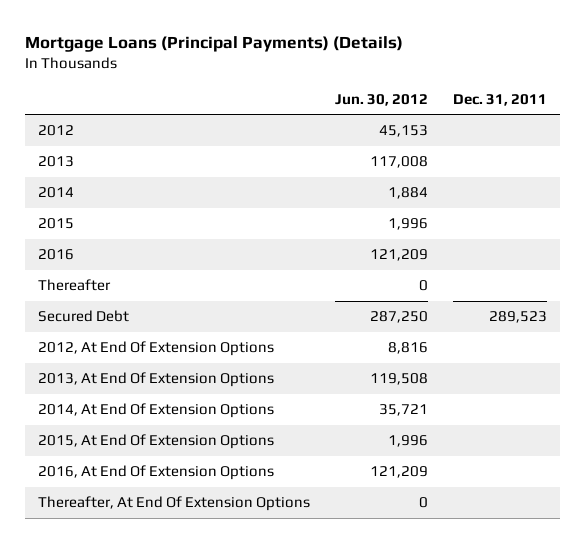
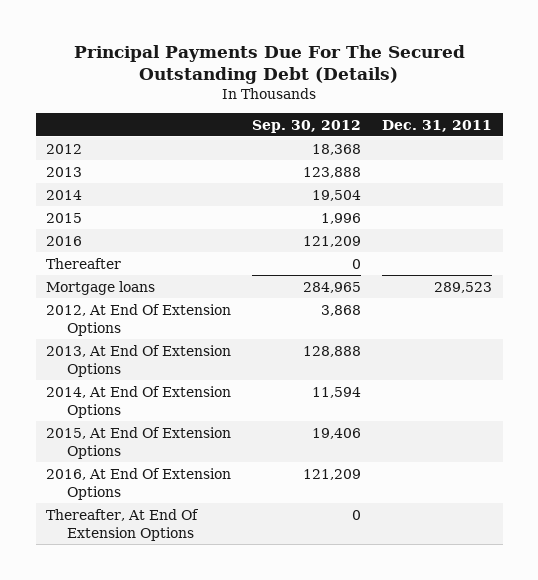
[24,36,403,53] Mortgage Loans (Principal Payments) (Details) -> [74,44,466,84] Principal Payments Due For The Secured Outstanding Debt (Details)
[335,93,429,106] Jun. 30, 2012 -> none
none -> [252,119,362,133] Sep. 30, 2012
[37,310,129,323] Secured Debt -> [46,280,156,295] Mortgage loans

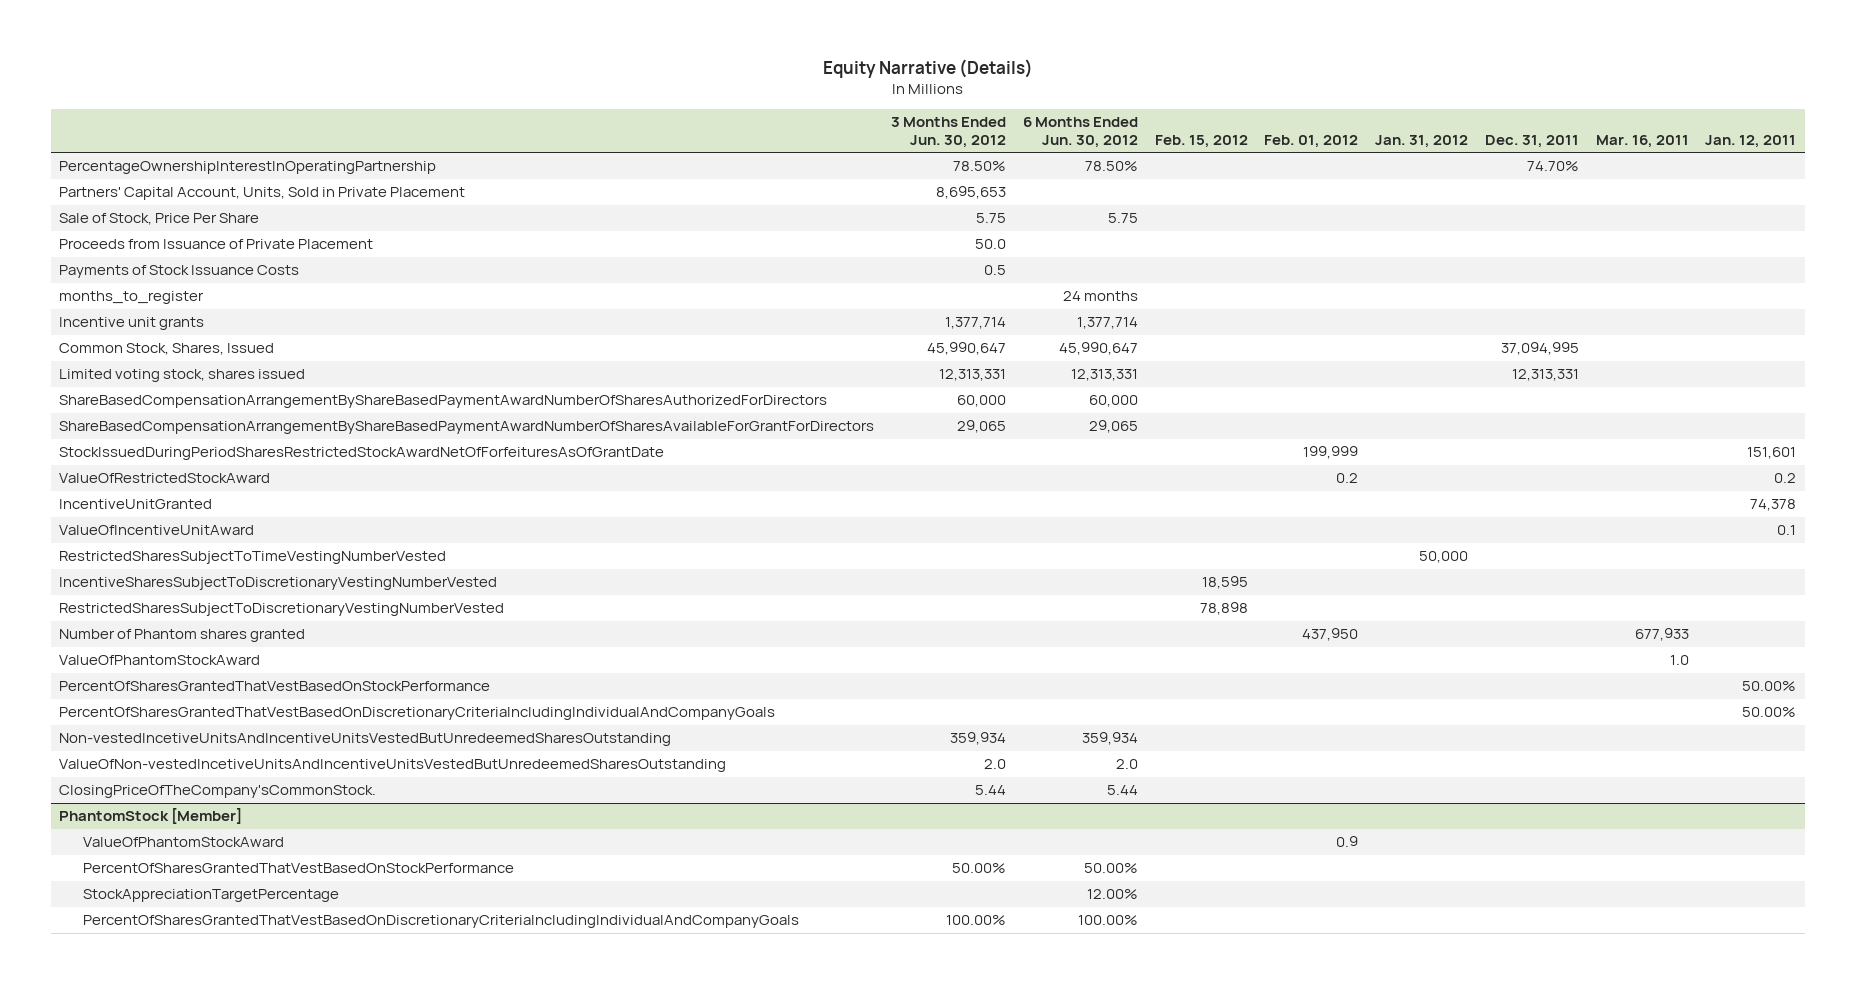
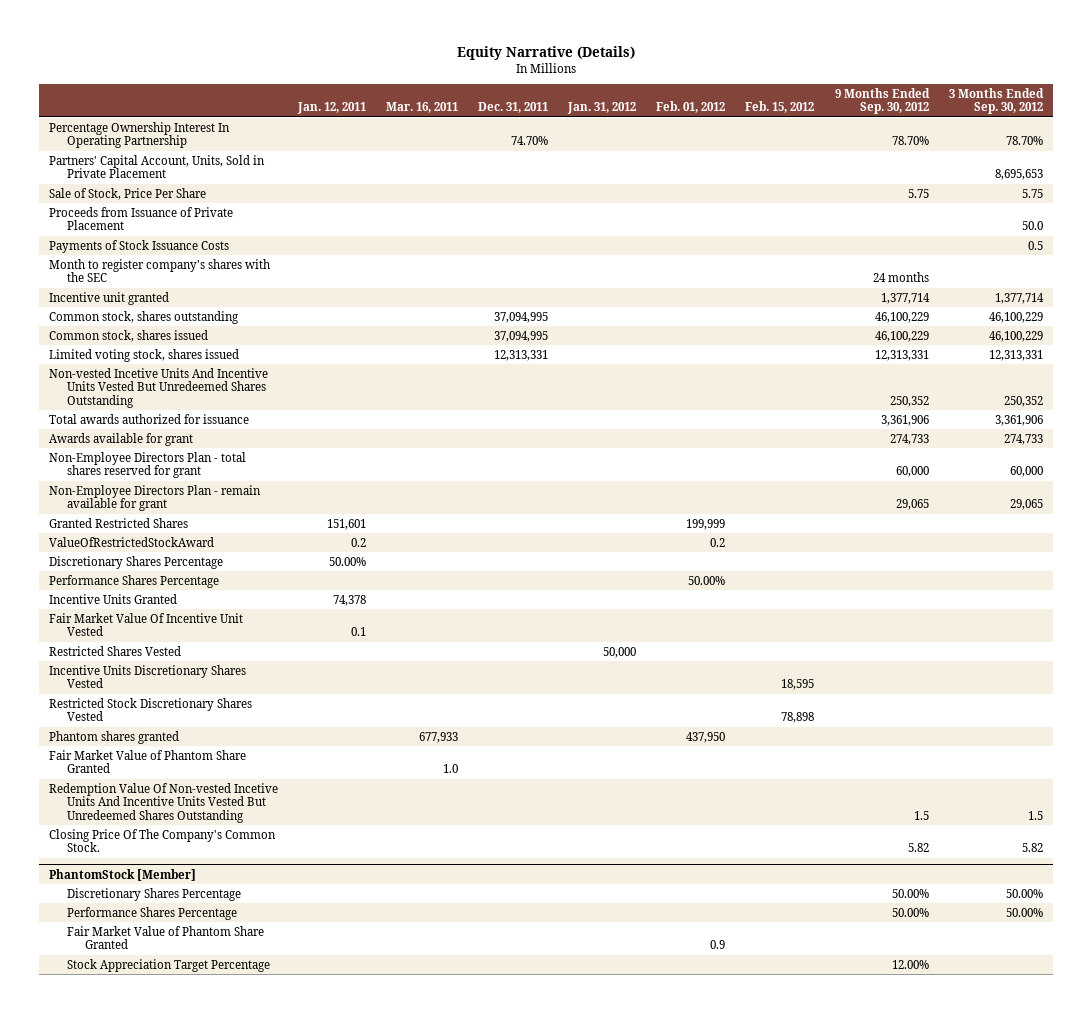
[891,116,1007,148] 3 Months Ended Jun. 30, 2012 -> none
[1022,116,1138,148] 6 Months Ended Jun. 30, 2012 -> none
none -> [834,88,930,115] 9 Months Ended Sep. 30, 2012
none -> [948,88,1044,115] 3 Months Ended Sep. 30, 2012
[59,161,437,175] PercentageOwnershipInterestInOperatingPartnership -> [49,121,231,149] Percentage Ownership Interest In Operating Partnership
[59,291,205,305] months_to_register -> [49,258,271,283] Month to register company's shares with the SEC
[59,317,205,331] Incentive unit grants -> [49,291,170,305] Incentive unit granted
none -> [49,310,240,324] Common stock, shares outstanding
[59,343,275,356] Common Stock, Shares, Issued -> [49,329,209,342] Common stock, shares issued
none -> [49,367,269,408] Non-vested Incetive Units And Incentive Units Vested But Unredeemed Shares Outstanding
none -> [49,413,250,424] Total awards authorized for issuance
none -> [49,432,194,446] Awards available for grant
[59,395,828,409] ShareBasedCompensationArrangementByShareBasedPaymentAwardNumberOfSharesAuthorizedForDirectors -> [49,451,247,479] Non-Employee Directors Plan - total shares reserved for grant
[59,421,875,435] ShareBasedCompensationArrangementByShareBasedPaymentAwardNumberOfSharesAvailableForGrantForDirectors -> [49,484,262,512] Non-Employee Directors Plan - remain available for grant
[59,447,665,461] StockIssuedDuringPeriodSharesRestrictedStockAwardNetOfForfeituresAsOfGrantDate -> [49,517,189,528] Granted Restricted Shares
[59,681,491,692] PercentOfSharesGrantedThatVestBasedOnStockPerformance -> none
[59,707,776,721] PercentOfSharesGrantedThatVestBasedOnDiscretionaryCriteriaIncludingIndividualAndCompanyGoals -> none
[59,733,672,747] Non-vestedIncetiveUnitsAndIncentiveUnitsVestedButUnredeemedSharesOutstanding -> none
none -> [49,555,224,569] Discretionary Shares Percentage
none -> [49,574,220,588] Performance Shares Percentage
[59,499,213,510] IncentiveUnitGranted -> [49,593,178,604] Incentive Units Granted
[59,525,255,536] ValueOfIncentiveUnitAward -> [49,612,244,637] Fair Market Value Of Incentive Unit Vested
[59,551,447,565] RestrictedSharesSubjectToTimeVestingNumberVested -> [49,645,182,656] Restricted Shares Vested
[59,577,498,591] IncentiveSharesSubjectToDiscretionaryVestingNumberVested -> [49,664,247,689] Incentive Units Discretionary Shares Vested
[59,603,505,617] RestrictedSharesSubjectToDiscretionaryVestingNumberVested -> [49,697,253,722] Restricted Stock Discretionary Shares Vested
[59,629,306,643] Number of Phantom shares granted -> [49,730,180,744] Phantom shares granted
[59,655,261,666] ValueOfPhantomStockAward -> [49,749,247,774] Fair Market Value of Phantom Share Granted
[59,759,727,773] ValueOfNon-vestedIncetiveUnitsAndIncentiveUnitsVestedButUnredeemedSharesOutstanding -> [49,782,279,823] Redemption Value Of Non-vested Incetive Units And Incentive Units Vested But Unredeemed Shares Outstanding
[59,785,377,799] ClosingPriceOfTheCompany'sCommonStock. -> [49,828,277,853] Closing Price Of The Company's Common Stock.
[82,863,514,874] PercentOfSharesGrantedThatVestBasedOnStockPerformance -> none
[82,915,799,929] PercentOfSharesGrantedThatVestBasedOnDiscretionaryCriteriaIncludingIndividualAndCompanyGoals -> none
none -> [67,887,242,901] Discretionary Shares Percentage
none -> [67,906,238,920] Performance Shares Percentage
[82,837,284,848] ValueOfPhantomStockAward -> [67,925,265,950] Fair Market Value of Phantom Share Granted
[82,889,339,903] StockAppreciationTargetPercentage -> [67,958,271,972] Stock Appreciation Target Percentage

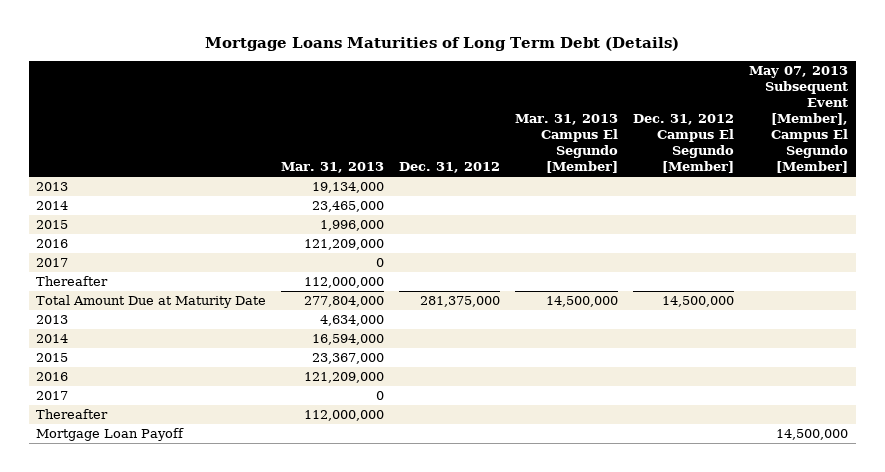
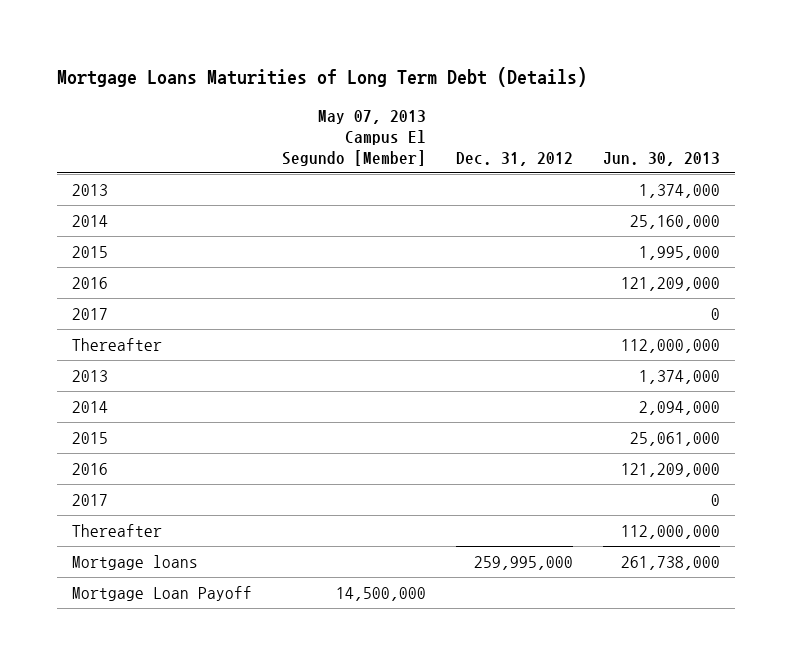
[281,162,385,174] Mar. 31, 2013 -> none
[515,114,619,174] Mar. 31, 2013 Campus El Segundo [Member] -> none
[633,114,735,174] Dec. 31, 2012 Campus El Segundo [Member] -> none
[749,65,849,174] May 07, 2013 Subsequent Event [Member], Campus El Segundo [Member] -> none
none -> [281,109,426,166] May 07, 2013 Campus El Segundo [Member]
none -> [602,151,720,166] Jun. 30, 2013
[36,295,267,309] Total Amount Due at Maturity Date -> none
none -> [71,555,198,571] Mortgage loans

